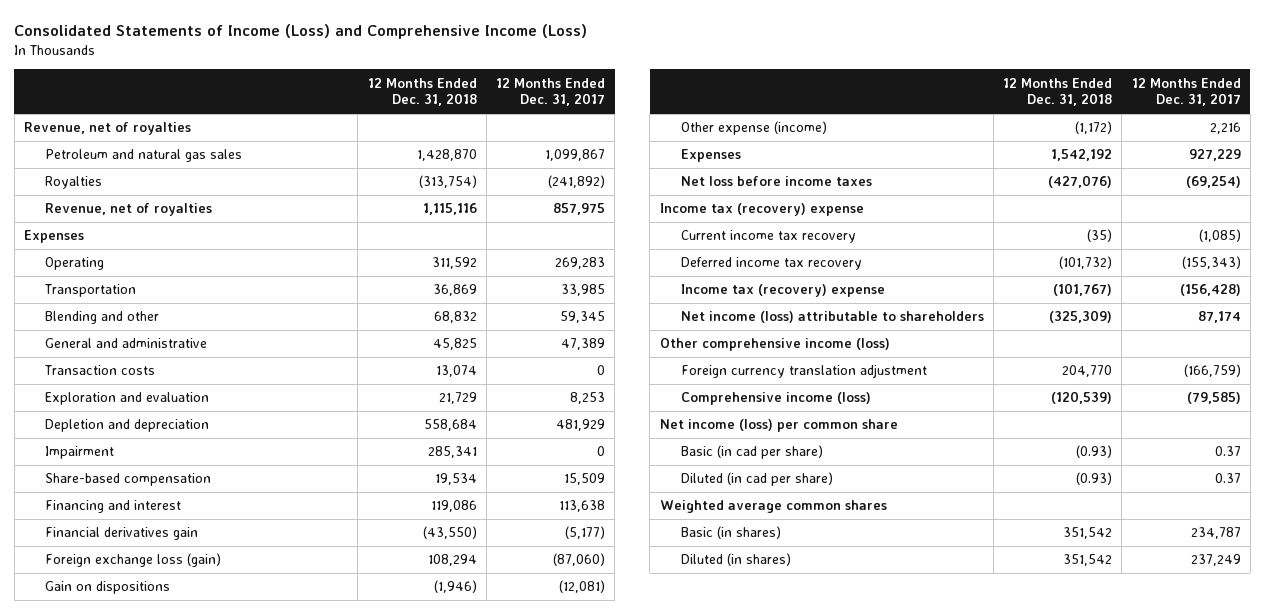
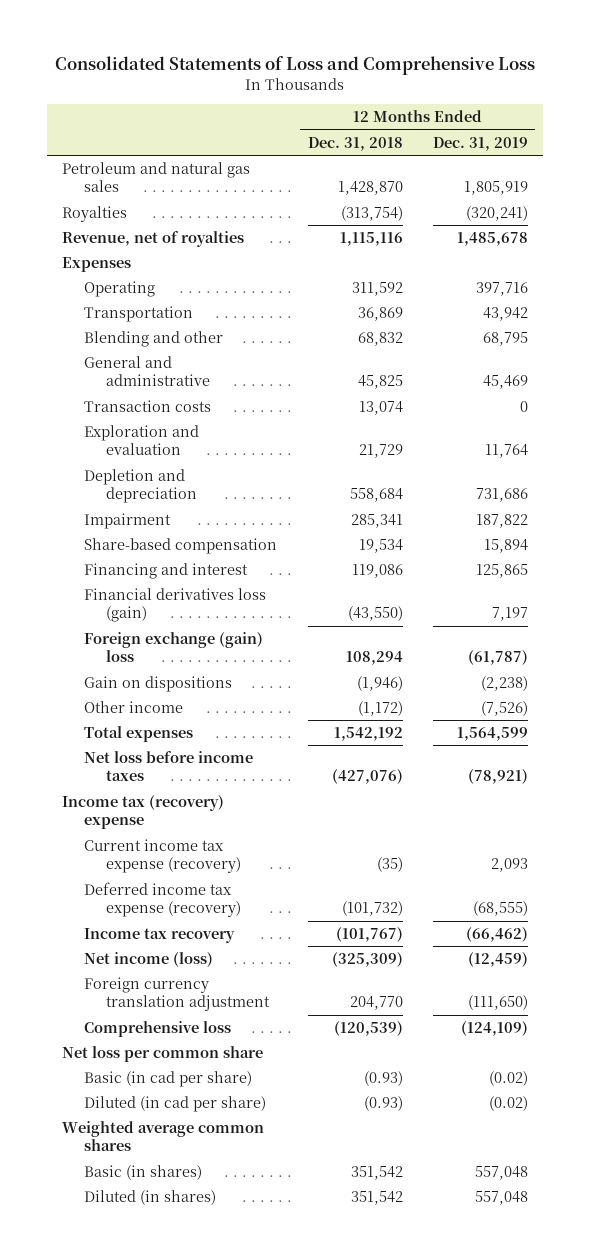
[14,24,588,40] Consolidated Statements of Income (Loss) and Comprehensive Income (Loss) -> [55,55,536,75] Consolidated Statements of Loss and Comprehensive Loss
[496,77,606,107] 12 Months Ended Dec. 31, 2017 -> none
none -> [432,136,528,151] Dec. 31, 2019
[24,122,192,136] Revenue, net of royalties -> none
[45,527,199,541] Financial derivatives gain -> [84,588,267,623] Financial derivatives loss (gain)
[45,553,222,568] Foreign exchange loss (gain) -> [84,632,264,663] Foreign exchange (gain) loss
[680,121,827,136] Other expense (income) -> [84,701,184,714] Other income
[680,149,741,163] Expenses -> [84,726,194,743] Total expenses
[659,338,890,352] Other comprehensive income (loss) -> none
[680,230,856,244] Current income tax recovery -> [84,839,242,874] Current income tax expense (recovery)
[680,257,862,271] Deferred income tax recovery -> [84,882,242,918] Deferred income tax expense (recovery)
[680,284,885,298] Income tax (recovery) expense -> [84,928,236,944] Income tax recovery
[680,311,984,324] Net income (loss) attributable to shareholders -> [84,952,214,968] Net income (loss)
[680,392,871,406] Comprehensive income (loss) -> [84,1021,232,1038] Comprehensive loss
[659,419,898,433] Net income (loss) per common share -> [62,1046,264,1063] Net loss per common share

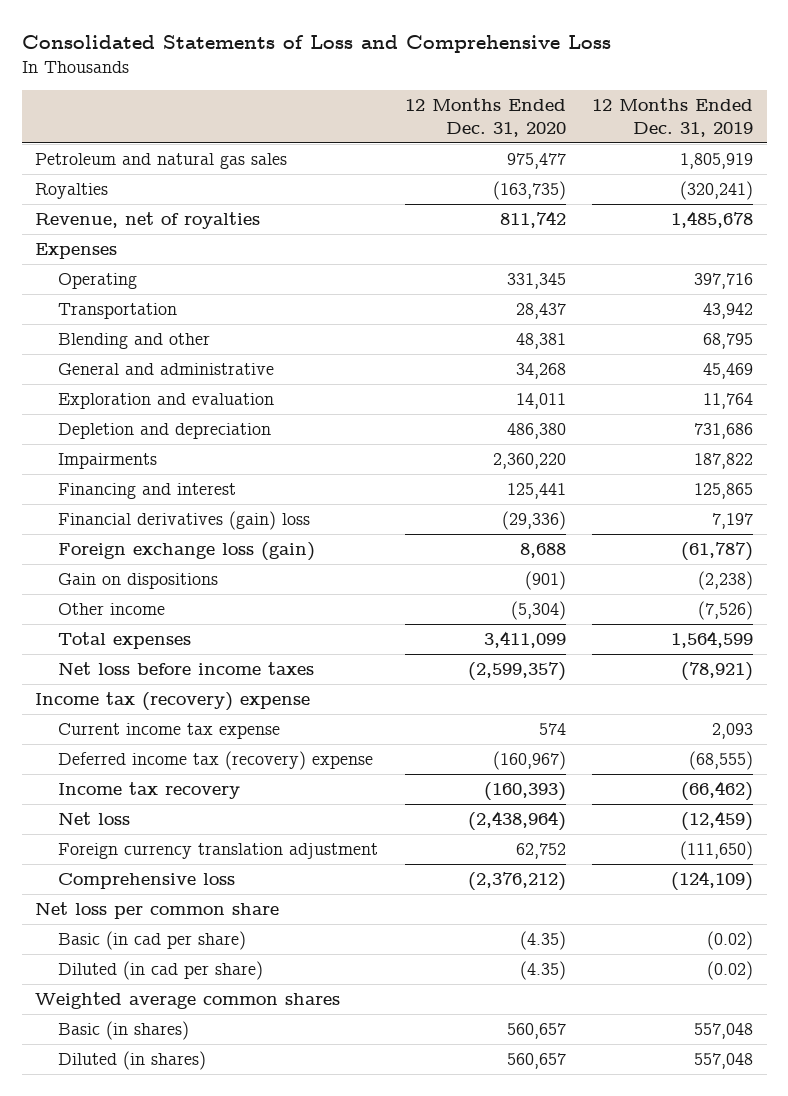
[307,136,403,151] Dec. 31, 2018 -> none
none -> [404,98,566,137] 12 Months Ended Dec. 31, 2020
[84,400,212,413] Transaction costs -> none
[84,538,278,555] Share-based compensation -> none
[84,513,172,530] Impairment -> [57,453,157,470] Impairments
[84,588,267,623] Financial derivatives loss (gain) -> [57,511,310,531] Financial derivatives (gain) loss
[84,632,264,663] Foreign exchange (gain) loss -> [57,542,315,562] Foreign exchange loss (gain)
[84,839,242,874] Current income tax expense (recovery) -> [57,723,280,740] Current income tax expense
[84,882,242,918] Deferred income tax expense (recovery) -> [57,751,373,771] Deferred income tax (recovery) expense
[84,952,214,968] Net income (loss) -> [57,812,130,826] Net loss

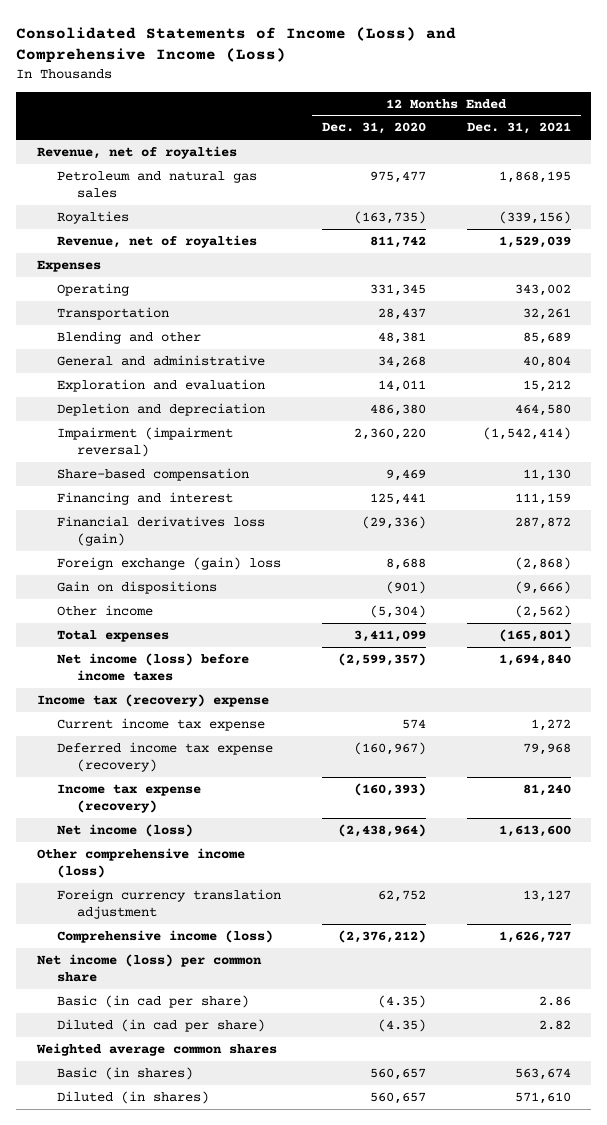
[21,34,611,53] Consolidated Statements of Loss and Comprehensive Loss -> [16,26,457,64] Consolidated Statements of Income (Loss) and Comprehensive Income (Loss)
[592,98,754,137] 12 Months Ended Dec. 31, 2019 -> none
none -> [466,122,571,135] Dec. 31, 2021
none -> [36,145,237,159] Revenue, net of royalties
[57,453,157,470] Impairments -> [56,426,233,457] Impairment (impairment reversal)
none -> [56,467,249,481] Share-based compensation
[57,511,310,531] Financial derivatives (gain) loss -> [56,515,265,546] Financial derivatives loss (gain)
[57,542,315,562] Foreign exchange loss (gain) -> [56,556,281,570] Foreign exchange (gain) loss
[57,662,314,676] Net loss before income taxes -> [56,652,249,681] Net income (loss) before income taxes
[57,751,373,771] Deferred income tax (recovery) expense -> [56,741,273,772] Deferred income tax expense (recovery)
[57,782,240,800] Income tax recovery -> [56,783,201,813] Income tax expense (recovery)
[57,812,130,826] Net loss -> [56,823,193,837] Net income (loss)
none -> [36,847,245,878] Other comprehensive income (loss)
[57,873,235,890] Comprehensive loss -> [56,929,273,943] Comprehensive income (loss)
[35,902,280,920] Net loss per common share -> [36,953,262,982] Net income (loss) per common share

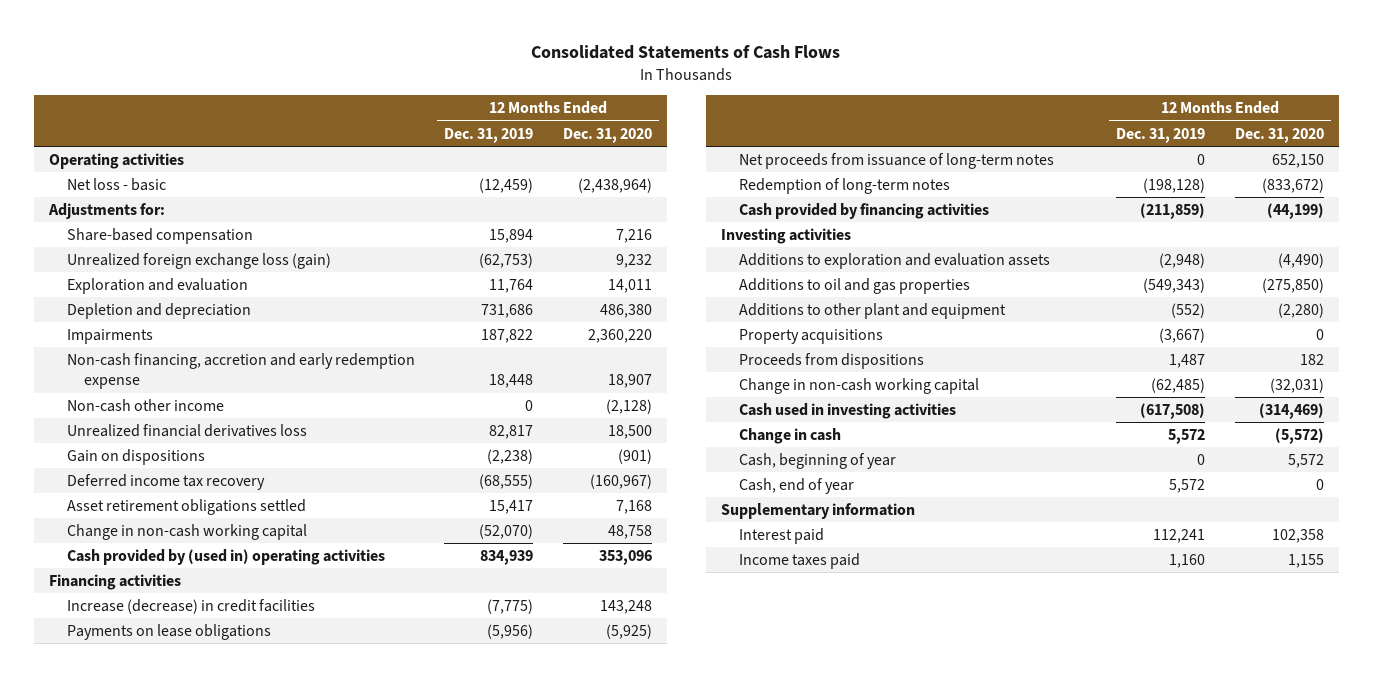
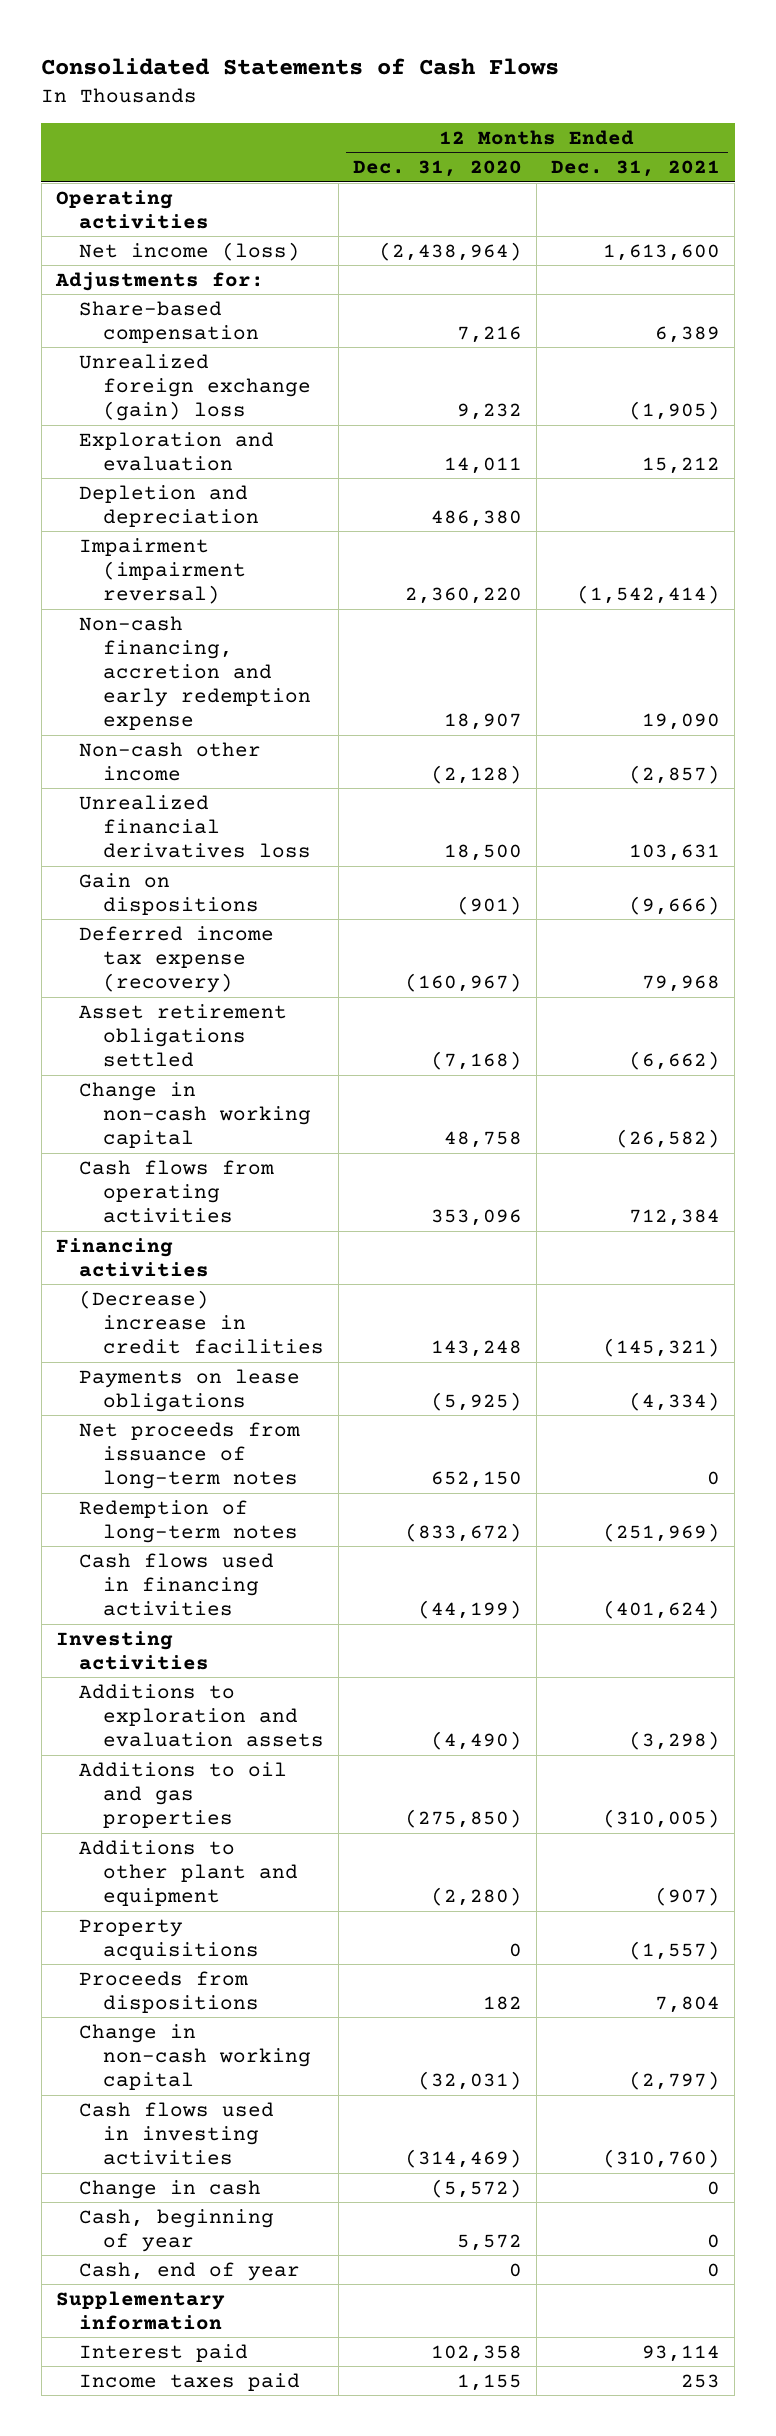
[444,127,534,143] Dec. 31, 2019 -> none
none -> [551,160,721,178] Dec. 31, 2021
[66,177,166,191] Net loss - basic -> [79,241,301,261] Net income (loss)
[66,252,331,269] Unrealized foreign exchange loss (gain) -> [79,353,311,421] Unrealized foreign exchange (gain) loss
[66,328,153,344] Impairments -> [79,537,246,604] Impairment (impairment reversal)
[66,473,265,490] Deferred income tax recovery -> [79,925,275,993] Deferred income tax expense (recovery)
[615,499,652,514] 7,168 -> [431,1050,523,1070] (7,168)
[66,548,385,565] Cash provided by (used in) operating activities -> [79,1159,275,1223] Cash flows from operating activities
[66,598,315,614] Increase (decrease) in credit facilities -> [79,1289,324,1354] (Decrease) increase in credit facilities
[738,202,989,219] Cash provided by financing activities -> [79,1552,275,1616] Cash flows used in financing activities
[738,402,956,419] Cash used in investing activities -> [79,2101,275,2165] Cash flows used in investing activities

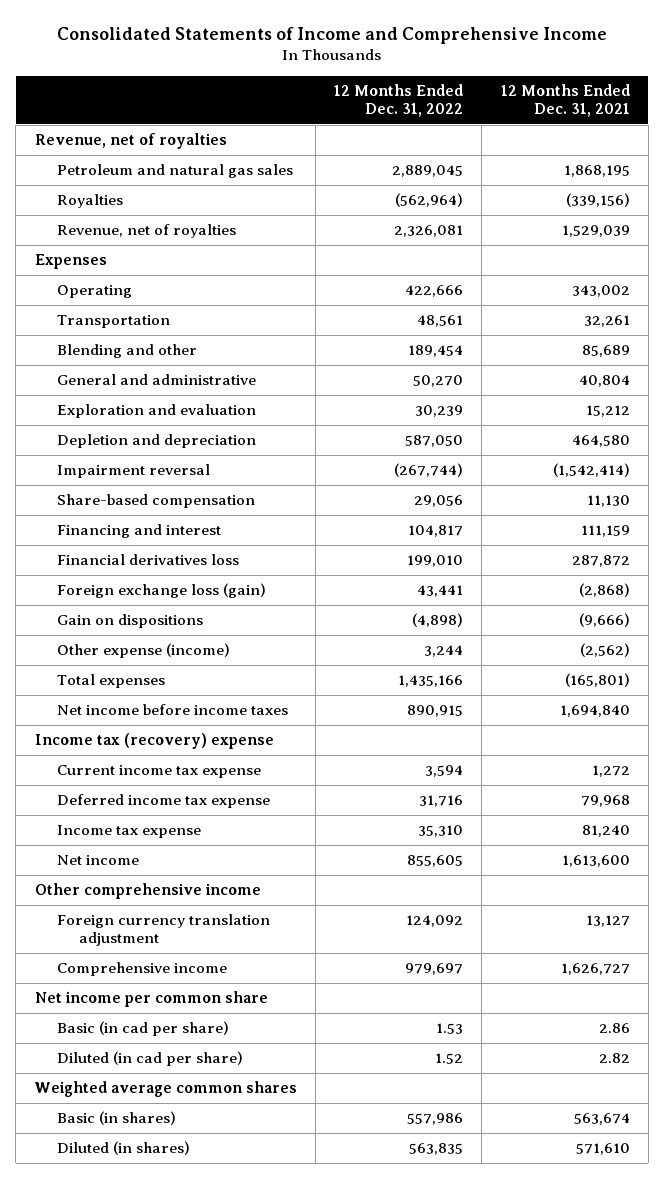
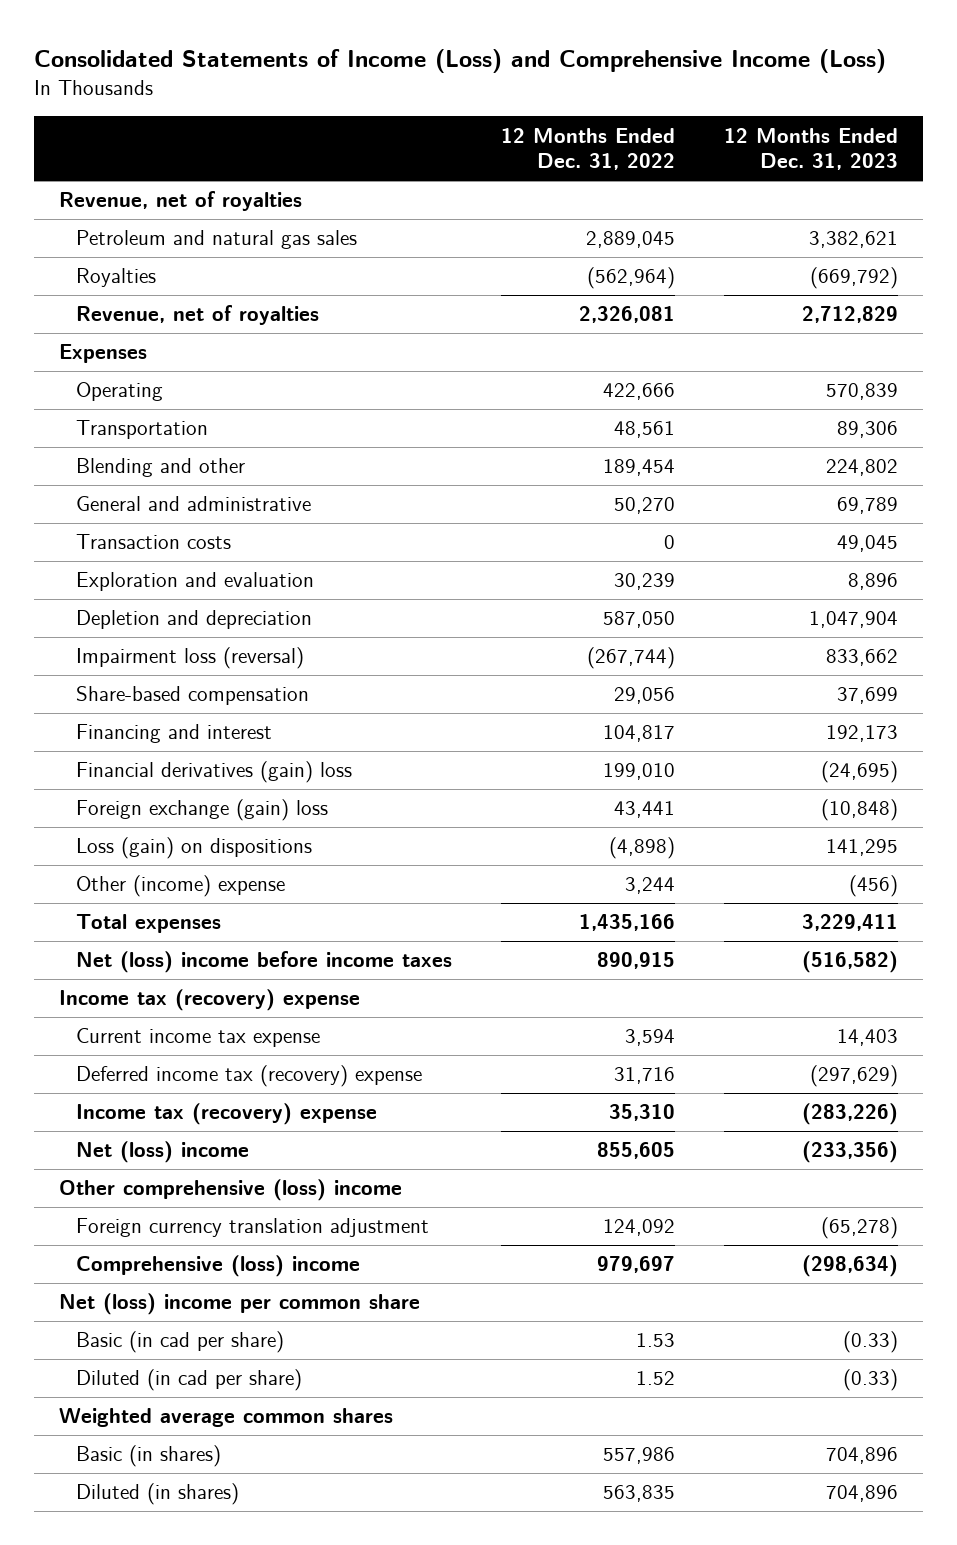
[57,26,608,44] Consolidated Statements of Income and Comprehensive Income -> [34,48,887,73] Consolidated Statements of Income (Loss) and Comprehensive Income (Loss)
[500,84,630,117] 12 Months Ended Dec. 31, 2021 -> none
none -> [723,127,898,171] 12 Months Ended Dec. 31, 2023
none -> [75,534,231,550] Transaction costs
[56,464,210,479] Impairment reversal -> [75,647,304,670] Impairment loss (reversal)
[56,554,239,566] Financial derivatives loss -> [75,761,352,784] Financial derivatives (gain) loss
[56,583,266,599] Foreign exchange loss (gain) -> [75,799,328,822] Foreign exchange (gain) loss
[56,614,203,629] Gain on dispositions -> [75,837,312,860] Loss (gain) on dispositions
[56,643,230,659] Other expense (income) -> [75,875,285,898] Other (income) expense
[56,704,288,716] Net income before income taxes -> [75,951,452,974] Net (loss) income before income taxes
[56,794,270,809] Deferred income tax expense -> [75,1065,422,1088] Deferred income tax (recovery) expense
[56,825,201,839] Income tax expense -> [75,1103,377,1126] Income tax (recovery) expense
[56,855,139,866] Net income -> [75,1141,249,1164] Net (loss) income
[34,883,261,900] Other comprehensive income -> [58,1179,402,1202] Other comprehensive (loss) income
[56,962,227,977] Comprehensive income -> [75,1255,360,1278] Comprehensive (loss) income
[34,991,268,1008] Net income per common share -> [58,1293,420,1316] Net (loss) income per common share

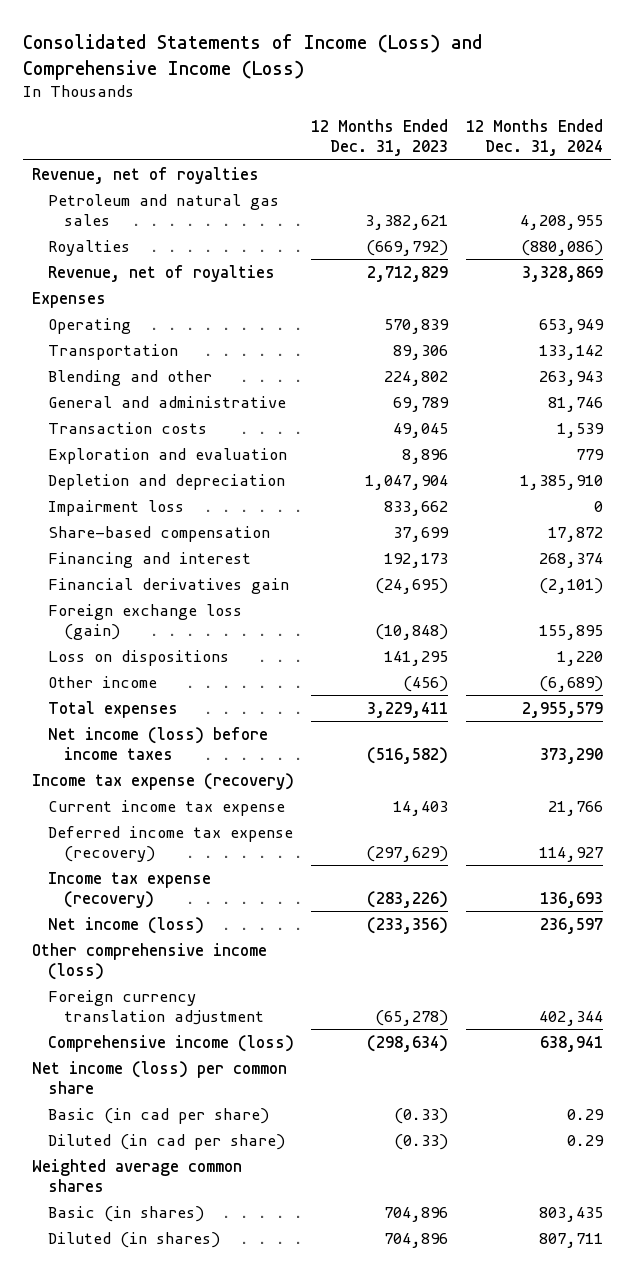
[500,127,675,171] 12 Months Ended Dec. 31, 2022 -> none
none -> [465,119,603,157] 12 Months Ended Dec. 31, 2024
[75,647,304,670] Impairment loss (reversal) -> [47,499,184,516] Impairment loss
[75,761,352,784] Financial derivatives (gain) loss -> [47,577,289,594] Financial derivatives gain
[75,799,328,822] Foreign exchange (gain) loss -> [47,603,242,640] Foreign exchange loss (gain)
[75,837,312,860] Loss (gain) on dispositions -> [47,649,229,666] Loss on dispositions
[75,875,285,898] Other (income) expense -> [47,675,157,688] Other income
[75,951,452,974] Net (loss) income before income taxes -> [47,726,268,760] Net income (loss) before income taxes
[58,989,360,1012] Income tax (recovery) expense -> [31,772,294,790] Income tax expense (recovery)
[75,1065,422,1088] Deferred income tax (recovery) expense -> [47,825,293,862] Deferred income tax expense (recovery)
[75,1103,377,1126] Income tax (recovery) expense -> [47,871,211,908] Income tax expense (recovery)
[75,1141,249,1164] Net (loss) income -> [47,916,204,934] Net income (loss)
[58,1179,402,1202] Other comprehensive (loss) income -> [31,942,267,980] Other comprehensive income (loss)
[75,1255,360,1278] Comprehensive (loss) income -> [47,1034,294,1052] Comprehensive income (loss)
[58,1293,420,1316] Net (loss) income per common share -> [31,1060,287,1094] Net income (loss) per common share

